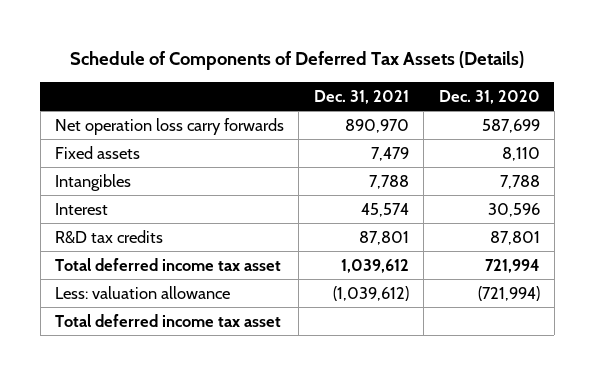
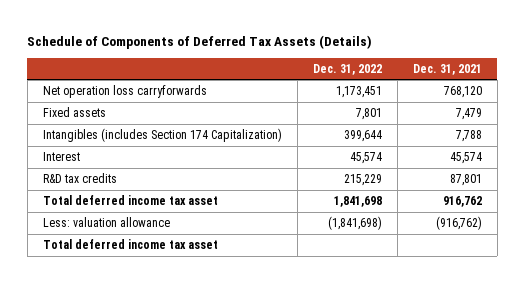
[438,89,540,104] Dec. 31, 2020 -> none
none -> [312,63,382,75] Dec. 31, 2022
[54,117,284,135] Net operation loss carry forwards -> [42,85,207,99] Net operation loss carryforwards
[344,118,409,133] 890,970 -> [443,86,482,99] 768,120
[54,173,131,191] Intangibles -> [42,128,282,143] Intangibles (includes Section 174 Capitalization)
[340,258,409,273] 1,039,612 -> [442,196,482,208] 916,762
[332,285,409,301] (1,039,612) -> [435,216,482,231] (916,762)

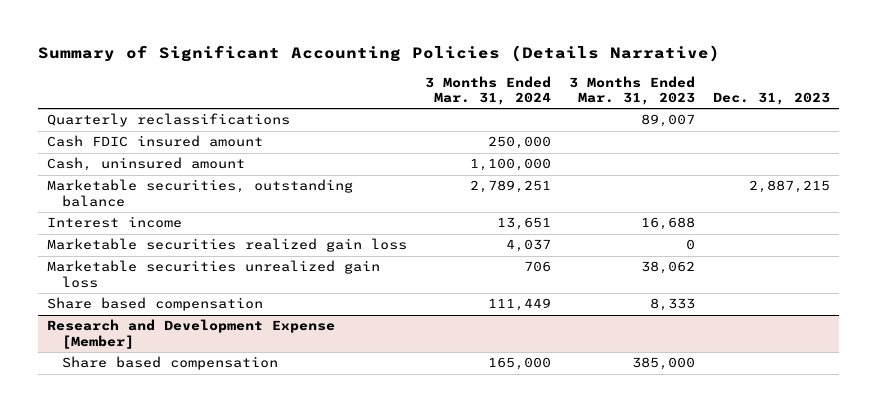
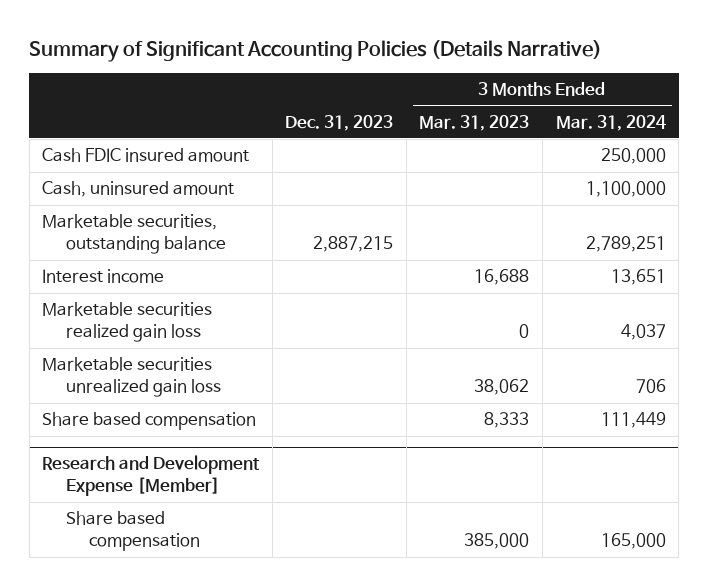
[46,113,290,128] Quarterly reclassifications -> none

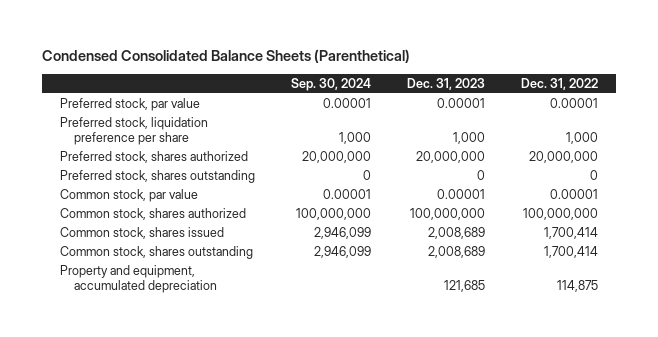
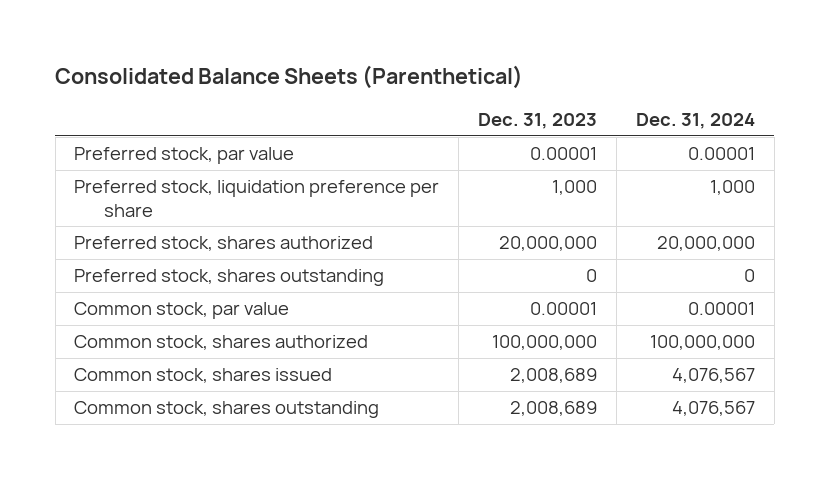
[42,49,411,64] Condensed Consolidated Balance Sheets (Parenthetical) -> [55,64,524,89] Consolidated Balance Sheets (Parenthetical)
[290,77,371,91] Sep. 30, 2024 -> none
[520,77,598,90] Dec. 31, 2022 -> none
none -> [635,112,755,129] Dec. 31, 2024
[60,265,218,294] Property and equipment, accumulated depreciation -> none

